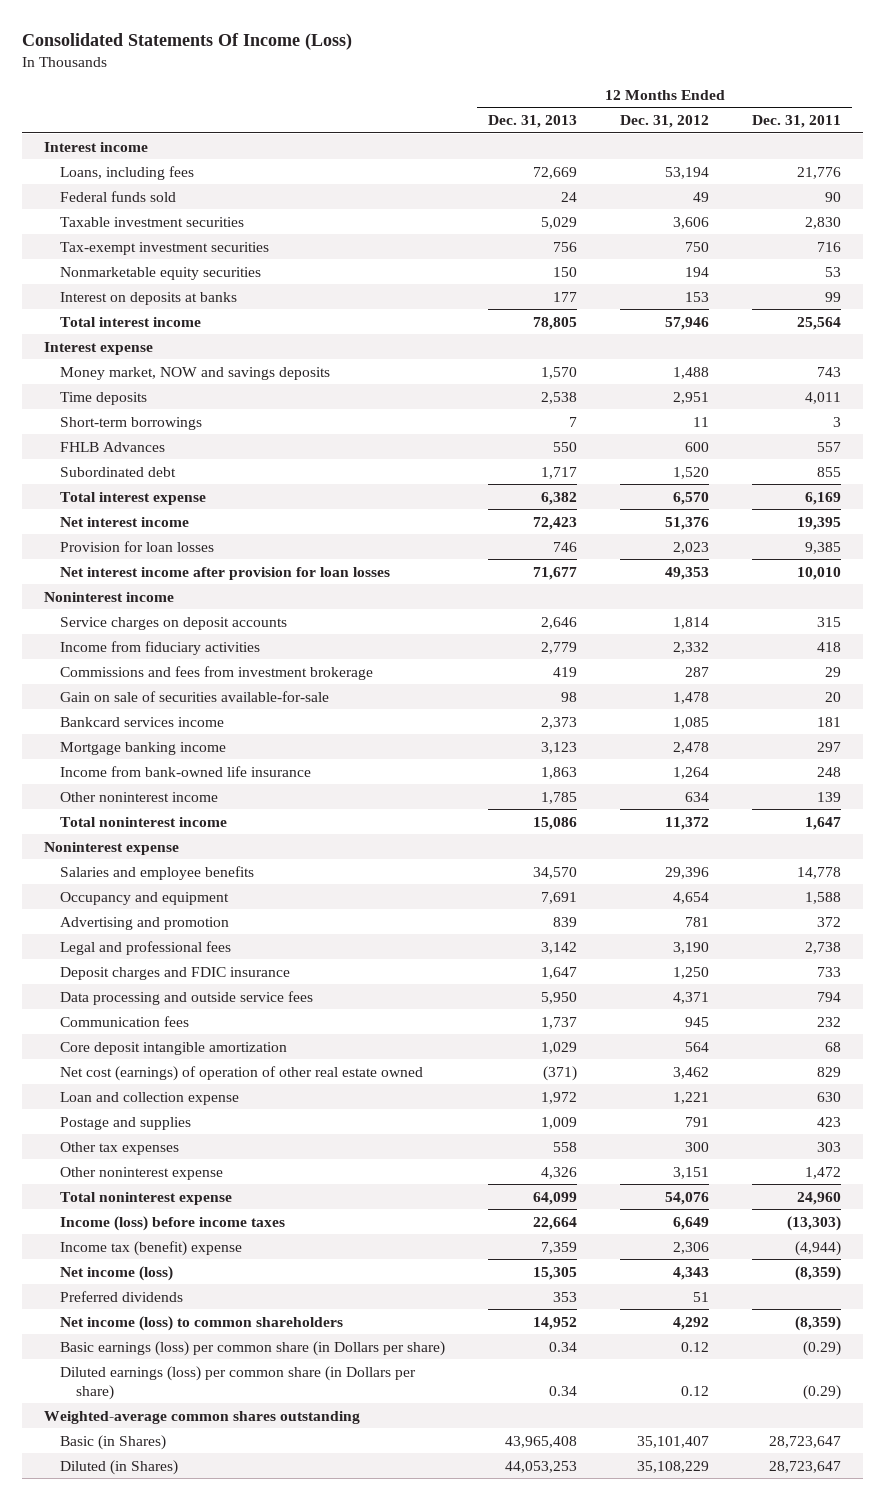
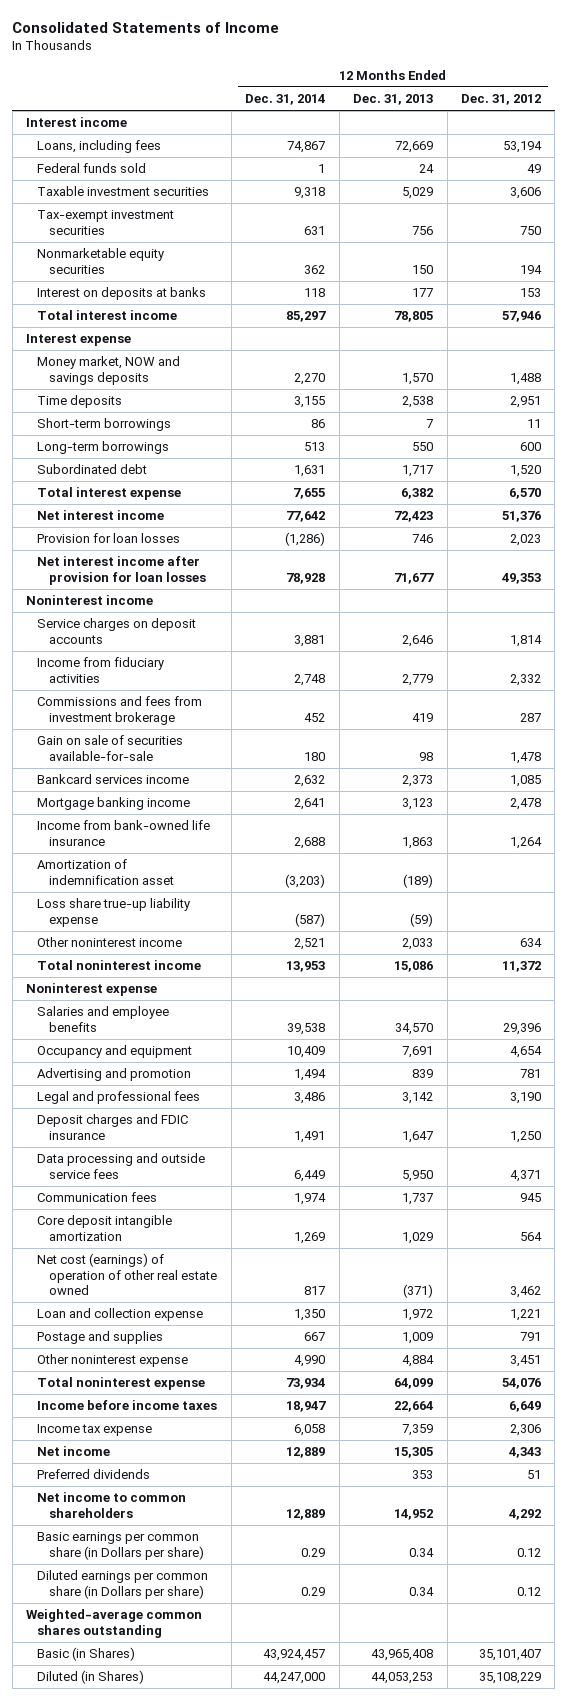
[21,33,352,51] Consolidated Statements Of Income (Loss) -> [12,21,280,33] Consolidated Statements of Income
[752,115,842,129] Dec. 31, 2011 -> none
none -> [245,94,326,106] Dec. 31, 2014
[59,441,165,452] FHLB Advances -> [37,441,170,455] Long-term borrowings
none -> [37,859,174,885] Amortization of indemnification asset
none -> [37,898,191,927] Loss share true-up liability expense
[540,791,577,804] 1,785 -> [402,938,434,951] 2,033
[59,1141,179,1155] Other tax expenses -> none
[540,1166,577,1179] 4,326 -> [402,1355,435,1368] 4,884
[673,1166,710,1179] 3,151 -> [510,1355,542,1368] 3,451
[59,1215,285,1231] Income (loss) before income taxes -> [37,1400,218,1411] Income before income taxes
[59,1240,242,1256] Income tax (benefit) expense -> [37,1424,153,1437] Income tax expense
[59,1265,173,1281] Net income (loss) -> [37,1446,111,1457] Net income
[59,1315,343,1331] Net income (loss) to common shareholders -> [37,1492,187,1518] Net income to common shareholders
[59,1340,445,1356] Basic earnings (loss) per common share (in Dollars per share) -> [37,1532,204,1560] Basic earnings per common share (in Dollars per share)
[59,1365,416,1401] Diluted earnings (loss) per common share (in Dollars per share) -> [37,1570,209,1599] Diluted earnings per common share (in Dollars per share)

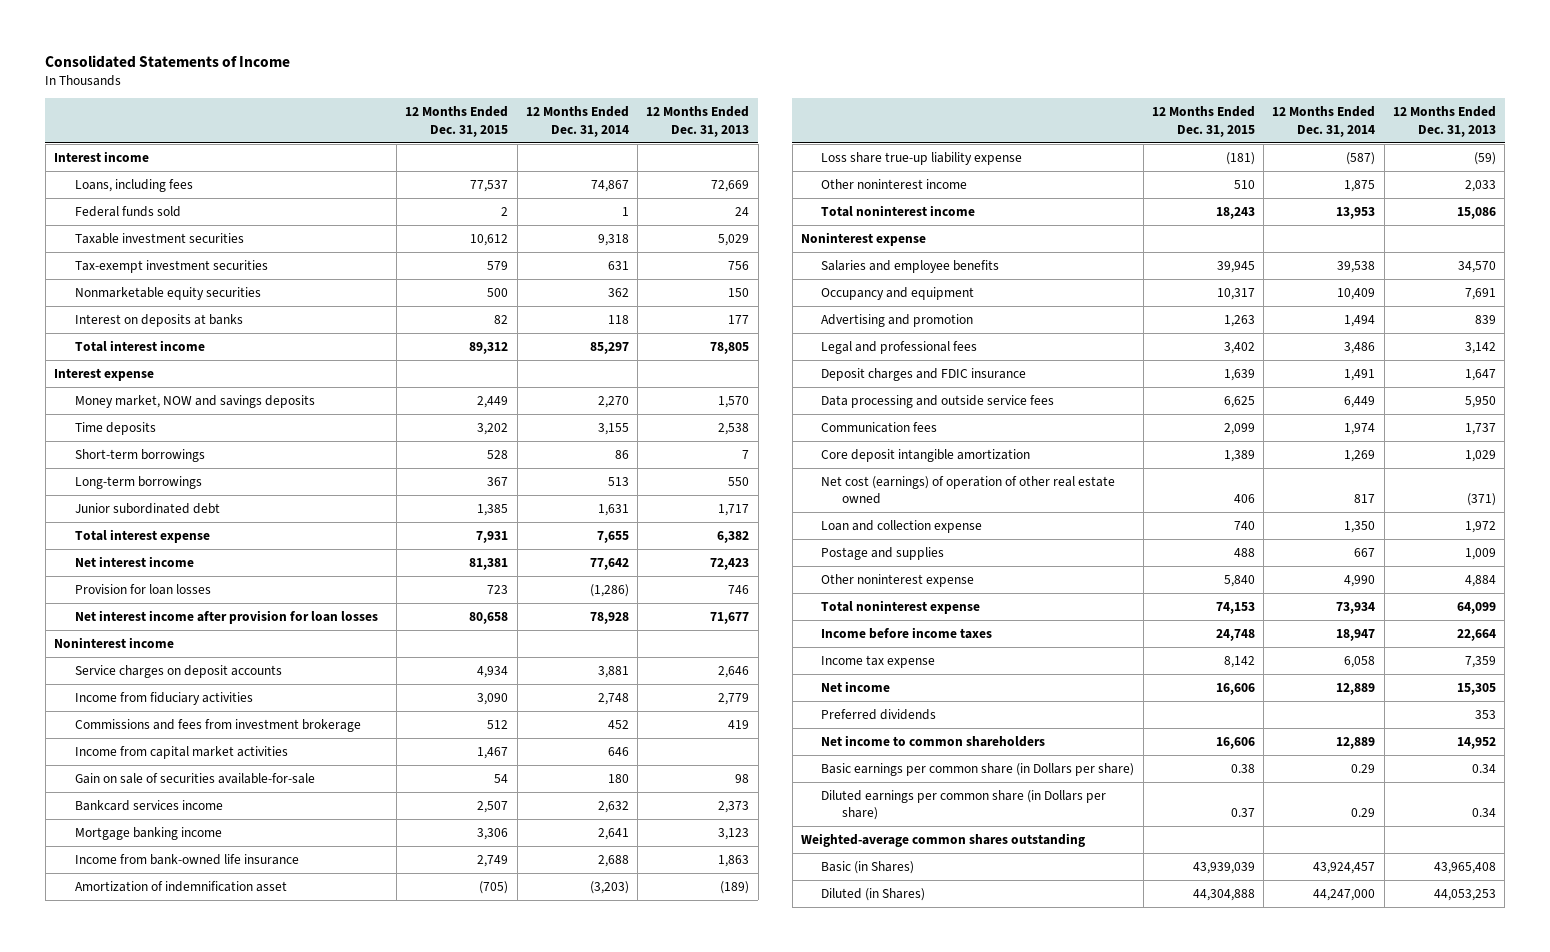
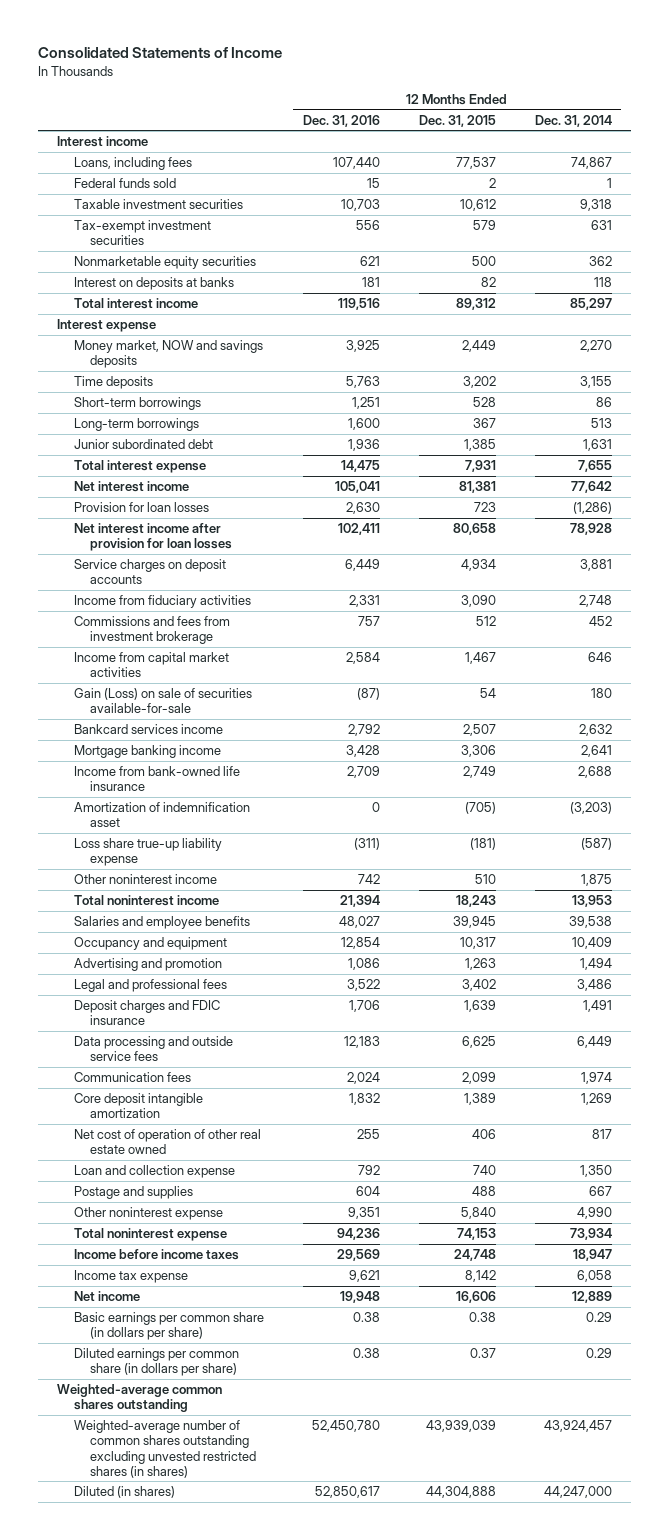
[646,106,750,137] 12 Months Ended Dec. 31, 2013 -> none
none -> [302,114,380,127] Dec. 31, 2016
[54,636,175,648] Noninterest income -> none
[74,772,315,784] Gain on sale of securities available-for-sale -> [73,688,252,714] Gain (Loss) on sale of securities available-for-sale
[800,231,926,246] Noninterest expense -> none
[821,475,1116,505] Net cost (earnings) of operation of other real estate owned -> [73,1129,261,1155] Net cost of operation of other real estate owned
[821,708,937,720] Preferred dividends -> none
[821,734,1046,747] Net income to common shareholders -> none
[821,762,1135,776] Basic earnings per common share (in Dollars per share) -> [73,1312,264,1341] Basic earnings per common share (in dollars per share)
[821,789,1107,821] Diluted earnings per common share (in Dollars per share) -> [73,1348,239,1377] Diluted earnings per common share (in dollars per share)
[821,860,915,874] Basic (in Shares) -> [73,1420,257,1478] Weighted-average number of common shares outstanding excluding unvested restricted shares (in shares)
[821,887,926,901] Diluted (in Shares) -> [73,1486,175,1499] Diluted (in shares)

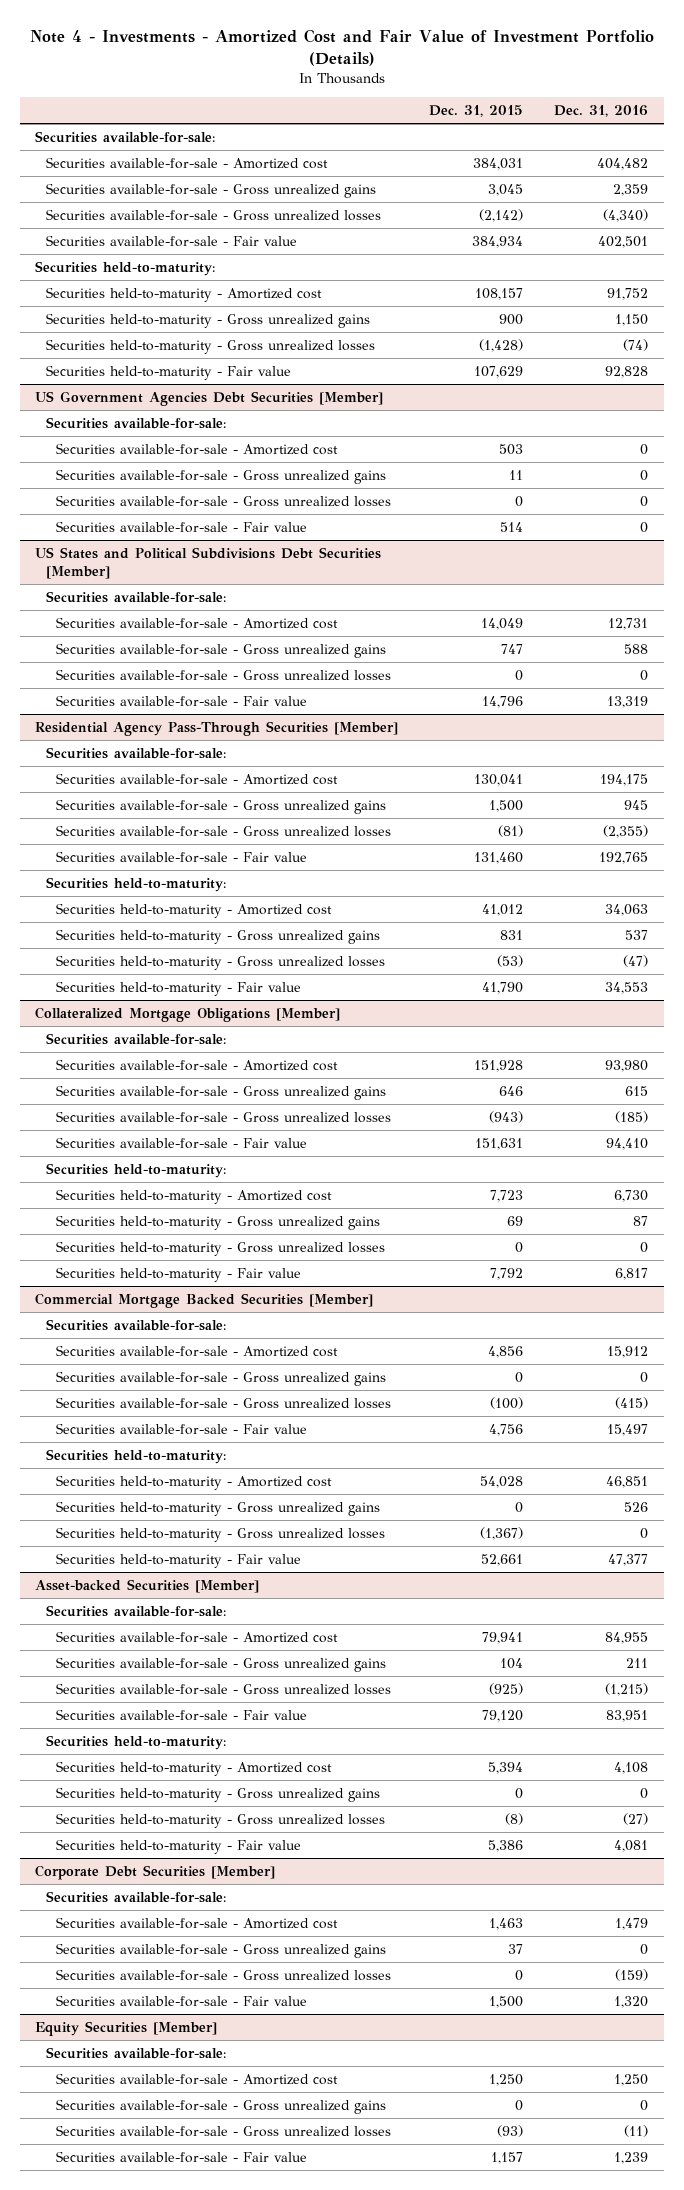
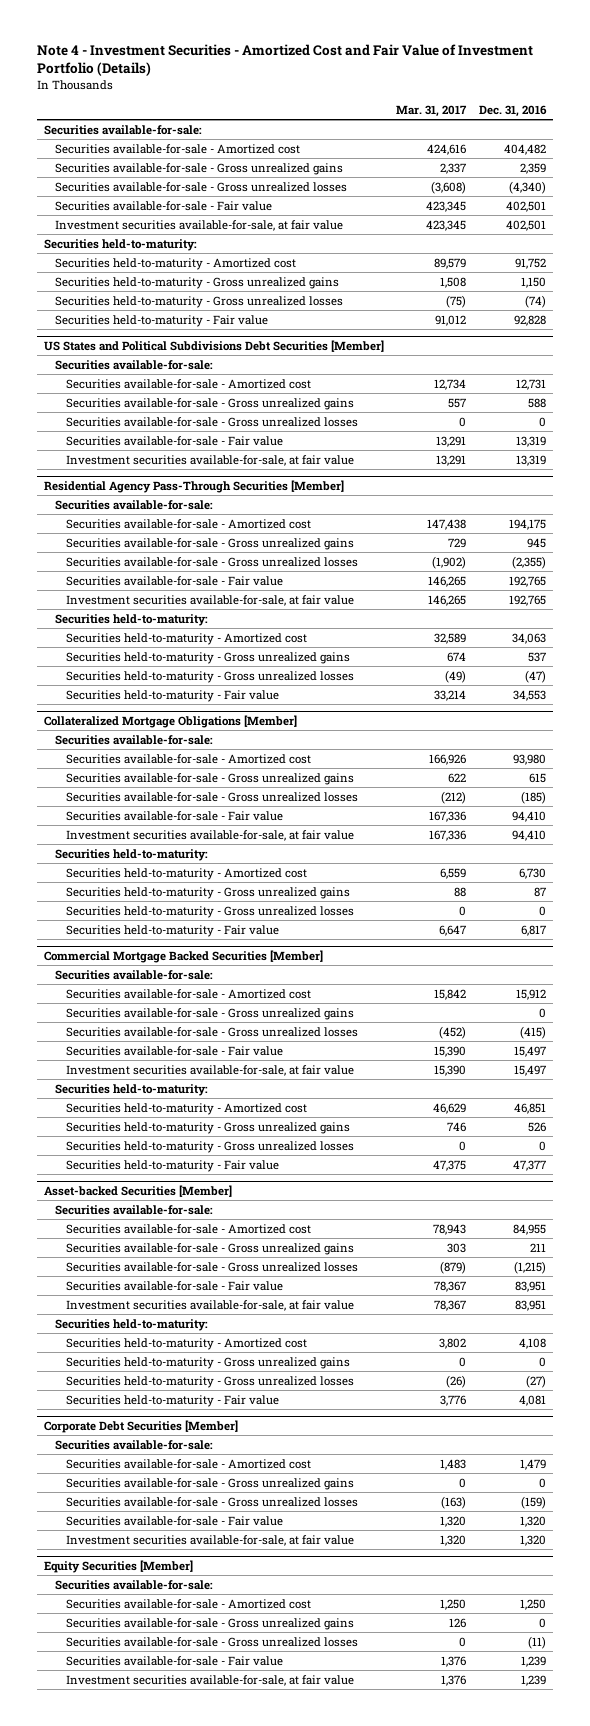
[29,28,654,66] Note 4 - Investments - Amortized Cost and Fair Value of Investment Portfolio (Details) -> [37,44,534,77] Note 4 - Investment Securities - Amortized Cost and Fair Value of Investment Portfolio (Details)
[429,105,524,118] Dec. 31, 2015 -> none
none -> [396,105,468,118] Mar. 31, 2017
none -> [54,219,343,231] Investment securities available-for-sale, at fair value
[35,390,384,406] US Government Agencies Debt Securities [Member] -> none
[45,416,226,429] Securities available-for-sale: -> none
[55,442,338,455] Securities available-for-sale - Amortized cost -> none
[55,468,386,484] Securities available-for-sale - Gross unrealized gains -> none
[55,494,391,507] Securities available-for-sale - Gross unrealized losses -> none
[55,520,307,533] Securities available-for-sale - Fair value -> none
none -> [65,454,354,466] Investment securities available-for-sale, at fair value
none -> [65,594,354,606] Investment securities available-for-sale, at fair value
none -> [65,829,354,841] Investment securities available-for-sale, at fair value
none -> [65,1064,354,1076] Investment securities available-for-sale, at fair value
none -> [65,1299,354,1311] Investment securities available-for-sale, at fair value
none -> [65,1534,354,1546] Investment securities available-for-sale, at fair value
none -> [65,1674,354,1686] Investment securities available-for-sale, at fair value

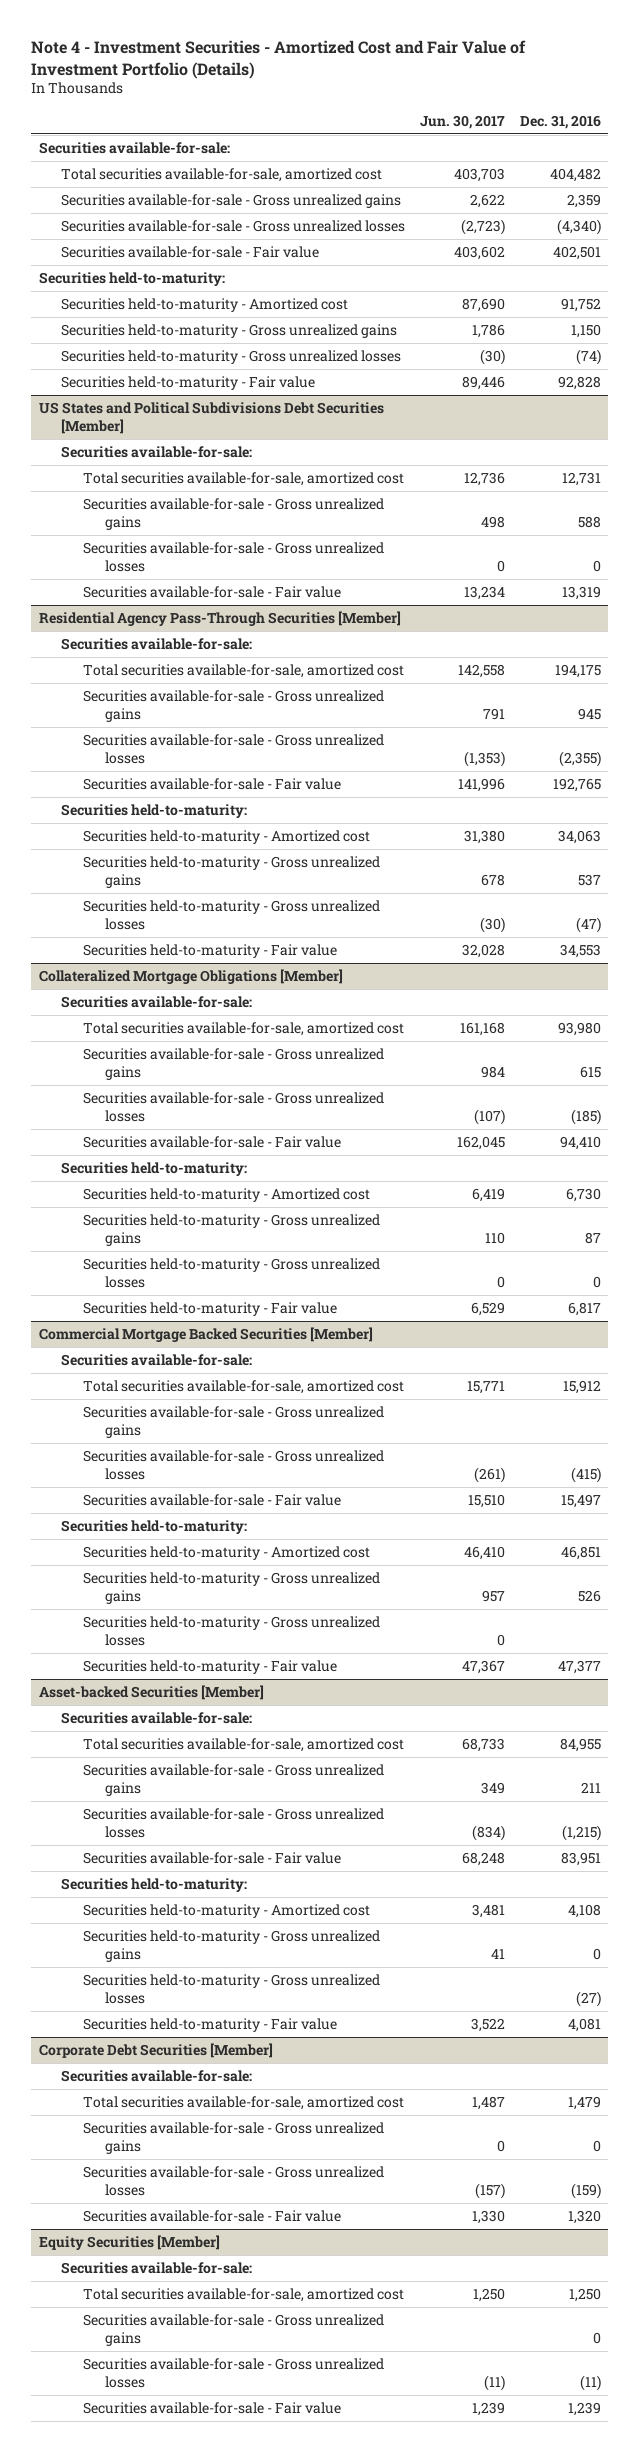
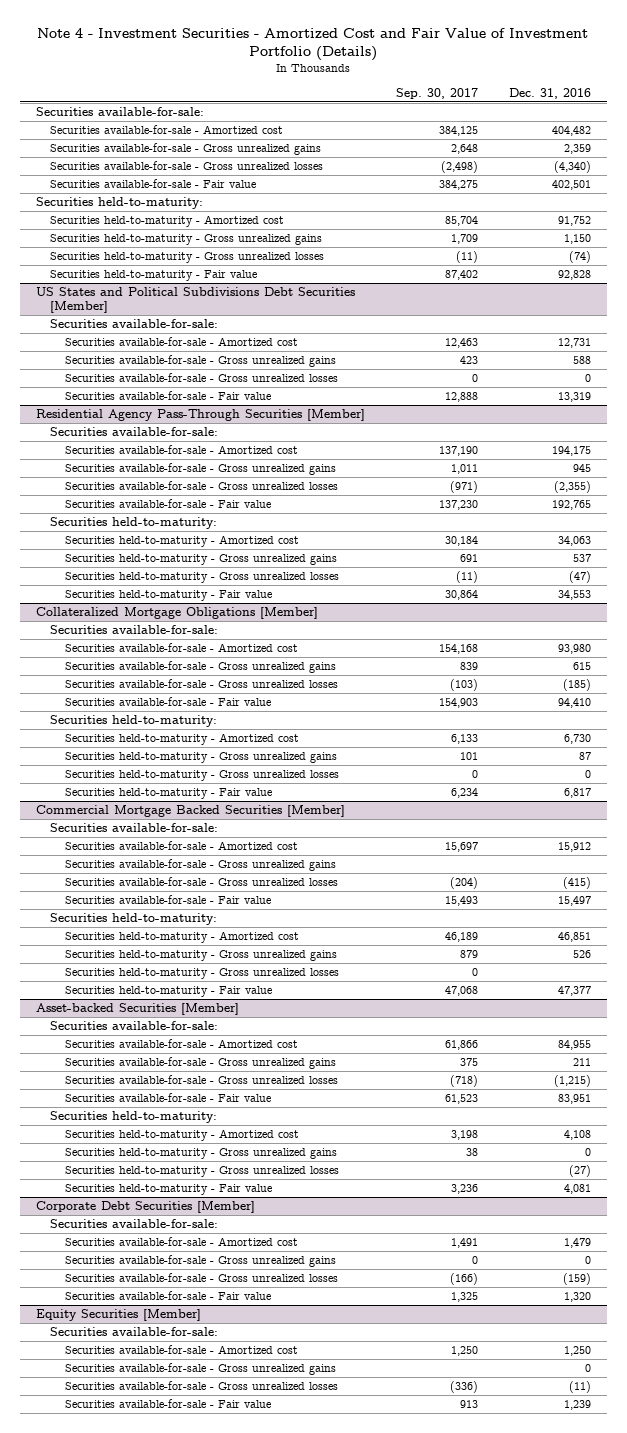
[419,114,505,129] Jun. 30, 2017 -> none
none -> [395,87,478,99] Sep. 30, 2017
[60,168,382,183] Total securities available-for-sale, amortized cost -> [50,124,284,134] Securities available-for-sale - Amortized cost
[83,472,405,487] Total securities available-for-sale, amortized cost -> [64,336,298,346] Securities available-for-sale - Amortized cost
[83,664,405,679] Total securities available-for-sale, amortized cost -> [64,444,298,454] Securities available-for-sale - Amortized cost
[83,1022,405,1037] Total securities available-for-sale, amortized cost -> [64,642,298,652] Securities available-for-sale - Amortized cost
[83,1380,405,1395] Total securities available-for-sale, amortized cost -> [64,840,298,850] Securities available-for-sale - Amortized cost
[83,1738,405,1753] Total securities available-for-sale, amortized cost -> [64,1038,298,1048] Securities available-for-sale - Amortized cost
[83,2096,405,2111] Total securities available-for-sale, amortized cost -> [64,1236,298,1246] Securities available-for-sale - Amortized cost
[83,2288,405,2303] Total securities available-for-sale, amortized cost -> [64,1344,298,1354] Securities available-for-sale - Amortized cost

